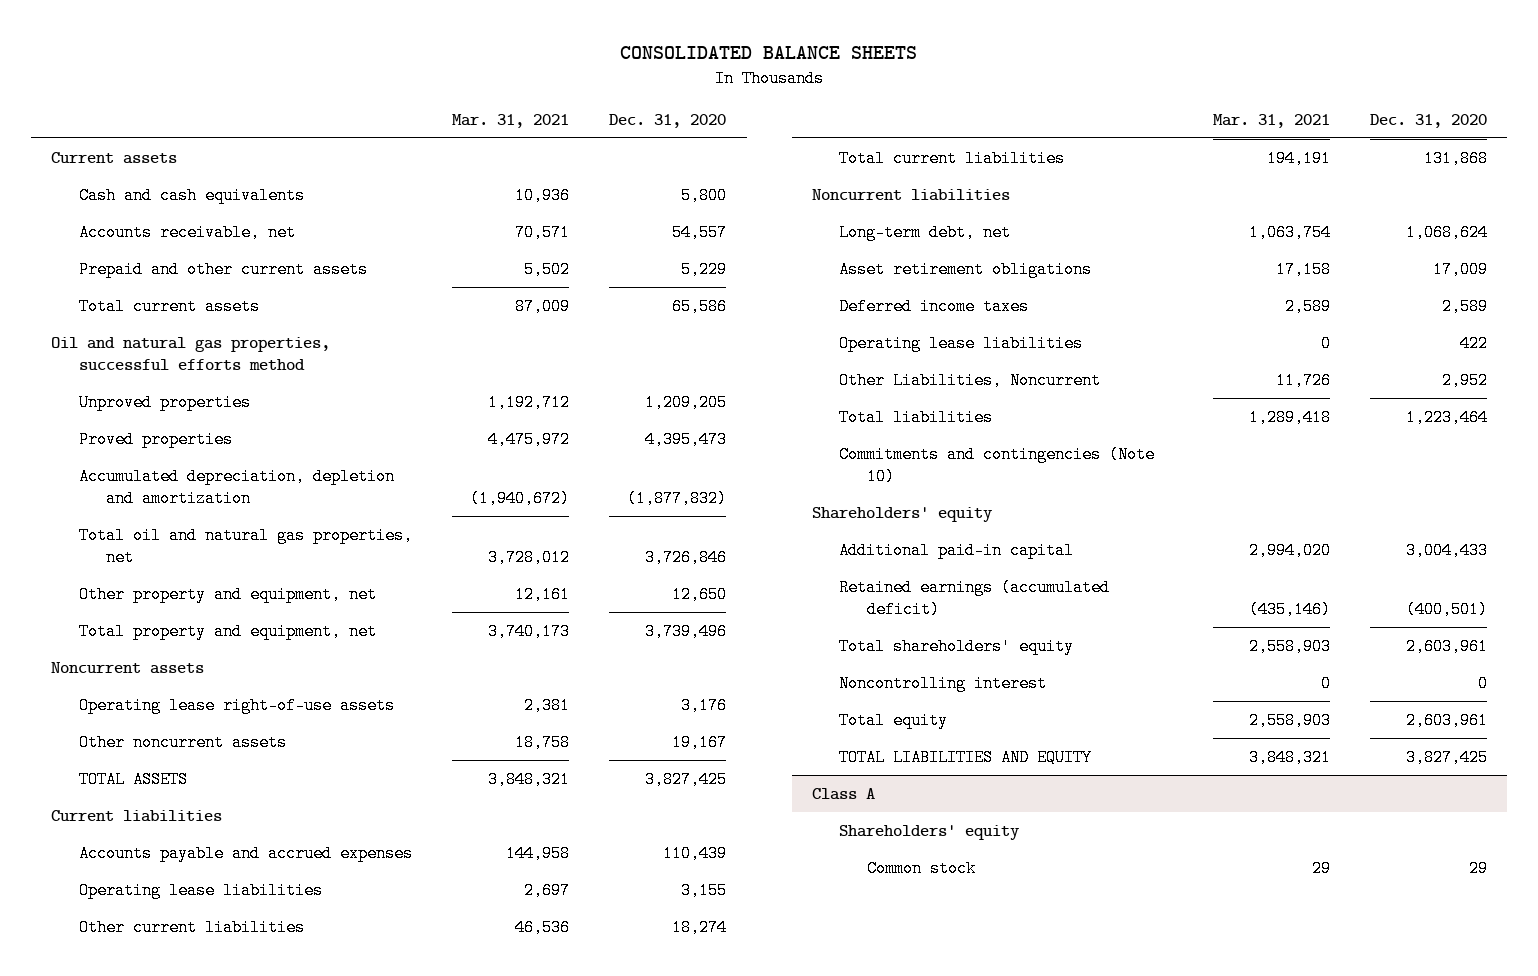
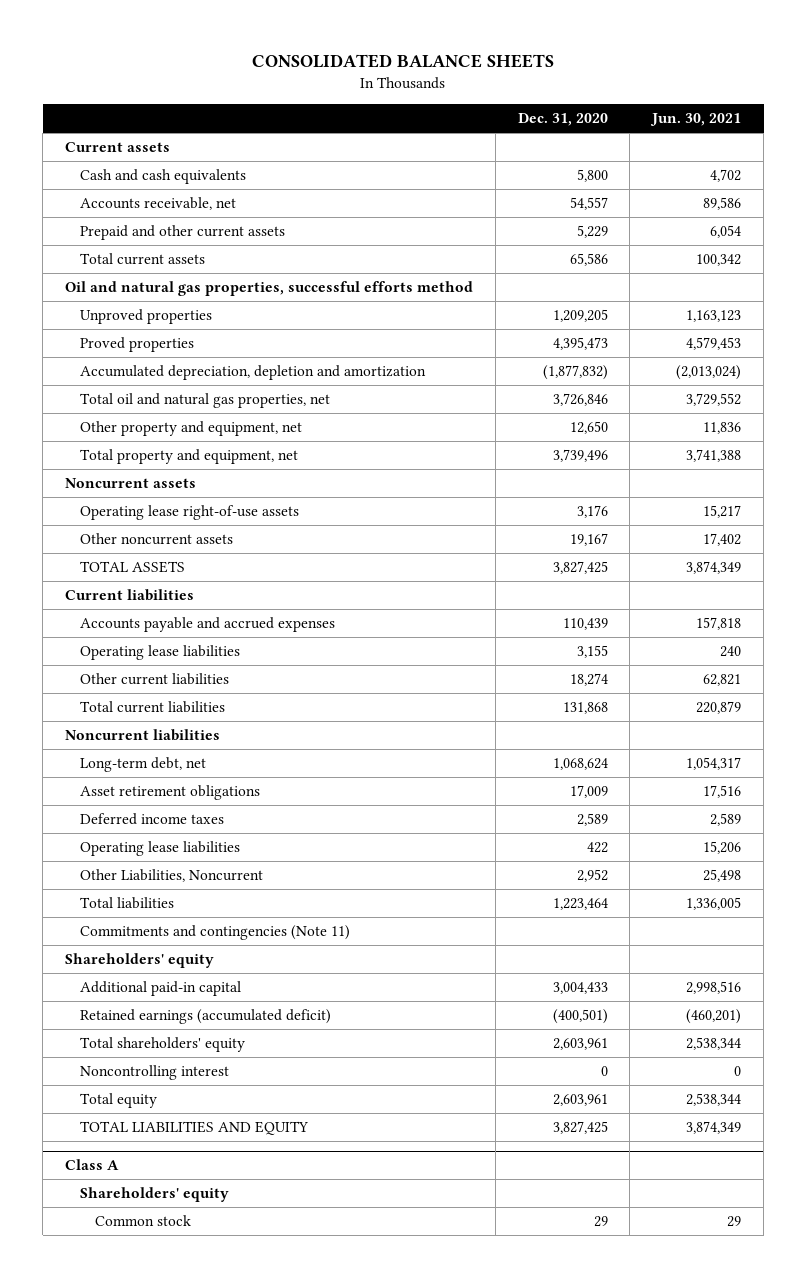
[451,114,569,129] Mar. 31, 2021 -> none
none -> [650,113,742,127] Jun. 30, 2021
[839,445,1156,486] Commitments and contingencies (Note 10) -> [80,925,351,941] Commitments and contingencies (Note 11)

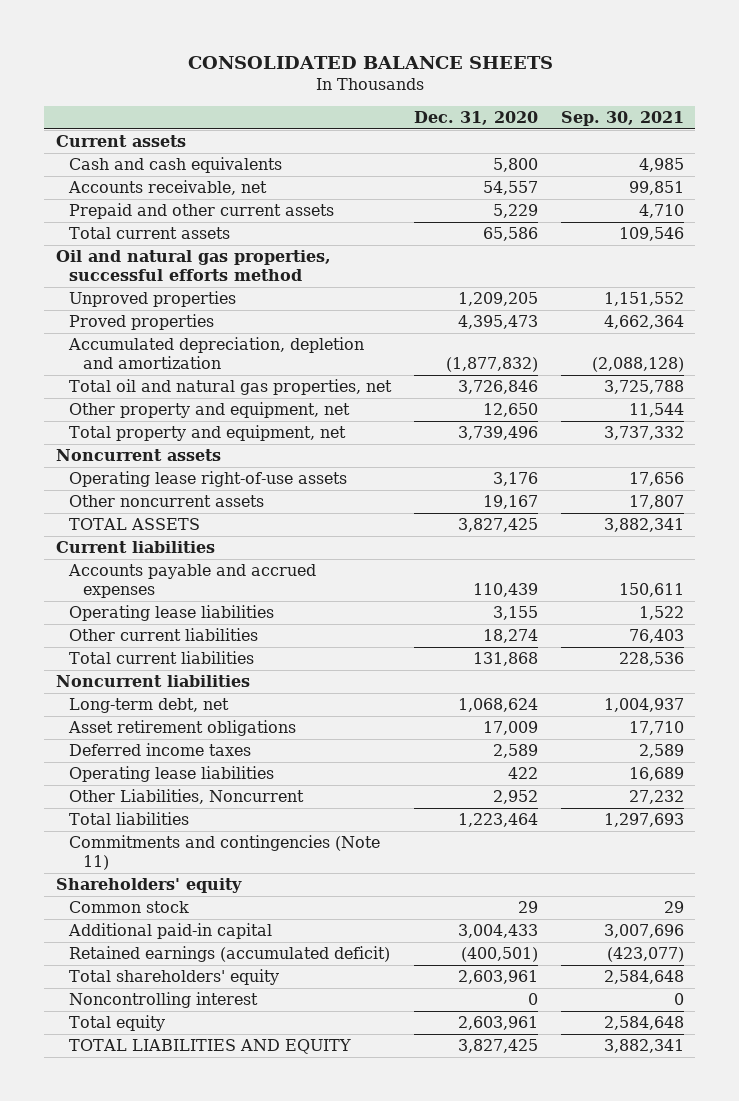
[650,113,742,127] Jun. 30, 2021 -> none
none -> [560,110,684,126] Sep. 30, 2021
none -> [69,901,190,914] Common stock
[65,1159,120,1171] Class A -> none
[80,1187,230,1203] Shareholders' equity -> none
[94,1215,191,1227] Common stock -> none

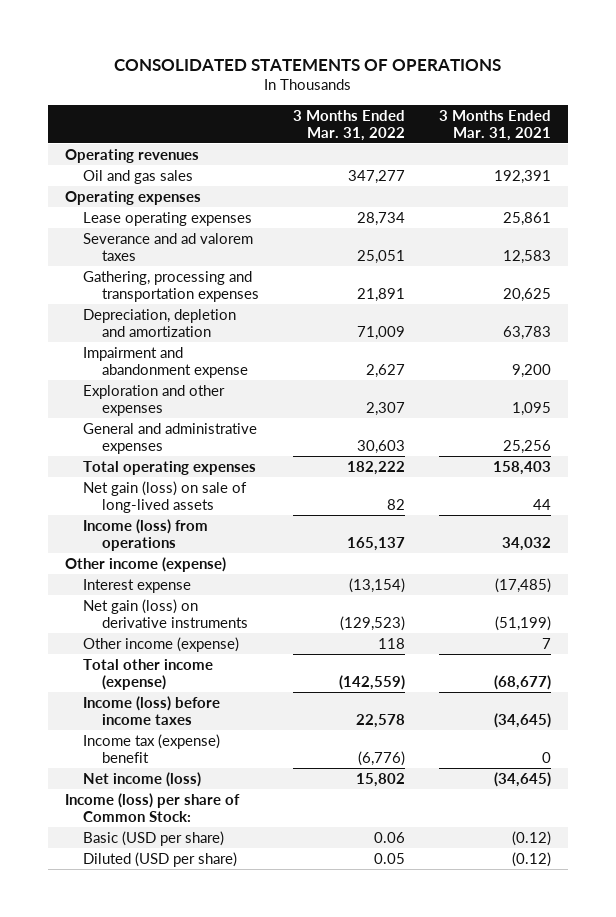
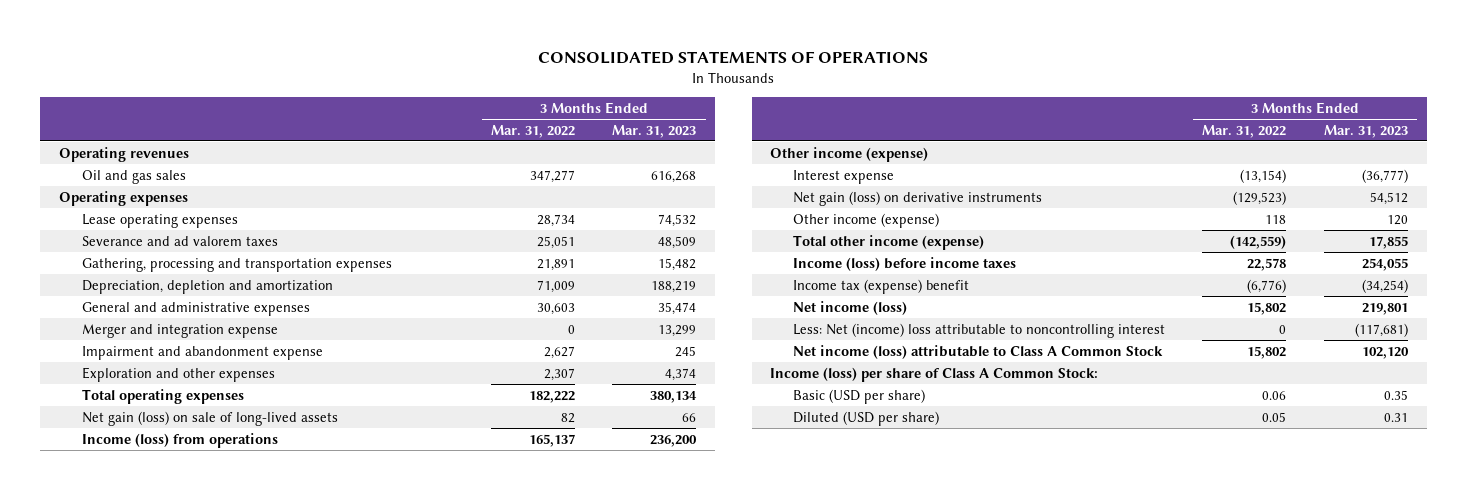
[438,109,551,141] 3 Months Ended Mar. 31, 2021 -> none
none -> [612,124,697,138] Mar. 31, 2023
[83,422,258,454] General and administrative expenses -> [81,301,310,316] General and administrative expenses
none -> [81,323,278,338] Merger and integration expense
none -> [792,322,1165,338] Less: Net (income) loss attributable to noncontrolling interest
none -> [792,344,1163,359] Net income (loss) attributable to Class A Common Stock
[65,792,241,822] Income (loss) per share of Common Stock: -> [770,366,1099,382] Income (loss) per share of Class A Common Stock:

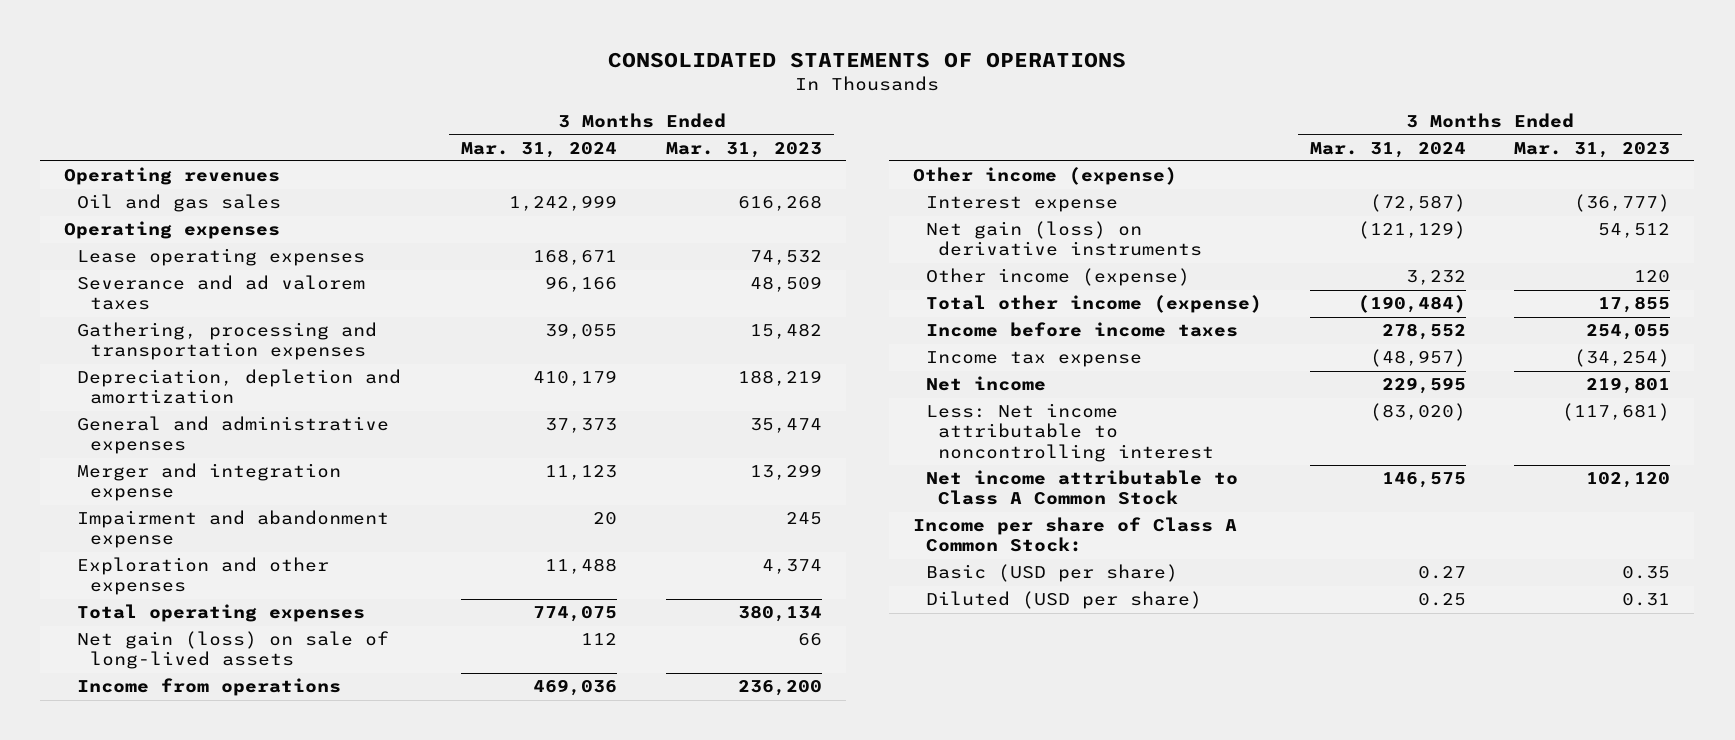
[491,124,576,138] Mar. 31, 2022 -> none
none -> [461,141,618,158] Mar. 31, 2024
[81,432,278,448] Income (loss) from operations -> [77,678,342,697] Income from operations
[792,256,1016,271] Income (loss) before income taxes -> [925,322,1238,338] Income before income taxes
[792,278,969,294] Income tax (expense) benefit -> [925,351,1142,368] Income tax expense
[792,300,907,315] Net income (loss) -> [925,376,1046,392] Net income
[792,322,1165,338] Less: Net (income) loss attributable to noncontrolling interest -> [925,403,1215,462] Less: Net income attributable to noncontrolling interest
[792,344,1163,359] Net income (loss) attributable to Class A Common Stock -> [925,470,1238,506] Net income attributable to Class A Common Stock
[770,366,1099,382] Income (loss) per share of Class A Common Stock: -> [912,517,1237,553] Income per share of Class A Common Stock:

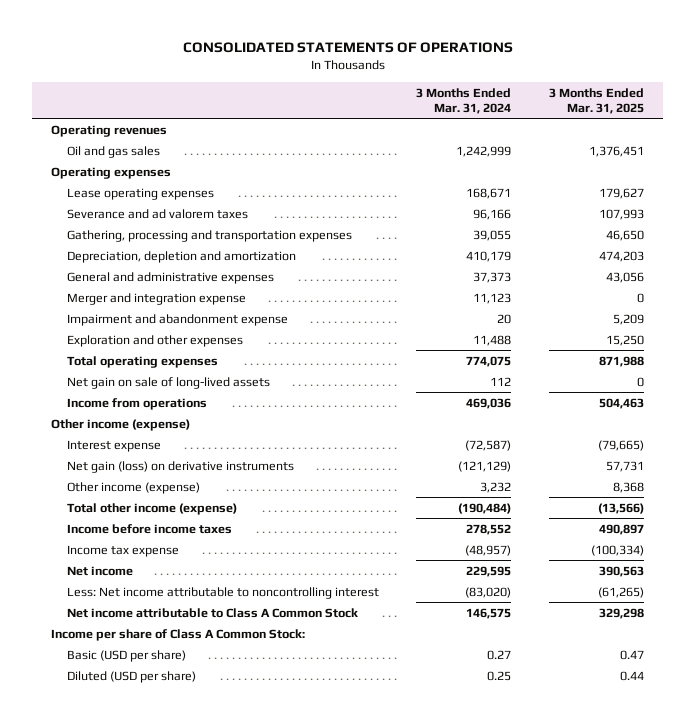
[665,141,822,158] Mar. 31, 2023 -> none
none -> [549,87,645,114] 3 Months Ended Mar. 31, 2025
[77,631,390,670] Net gain (loss) on sale of long-lived assets -> [66,376,270,389] Net gain on sale of long-lived assets

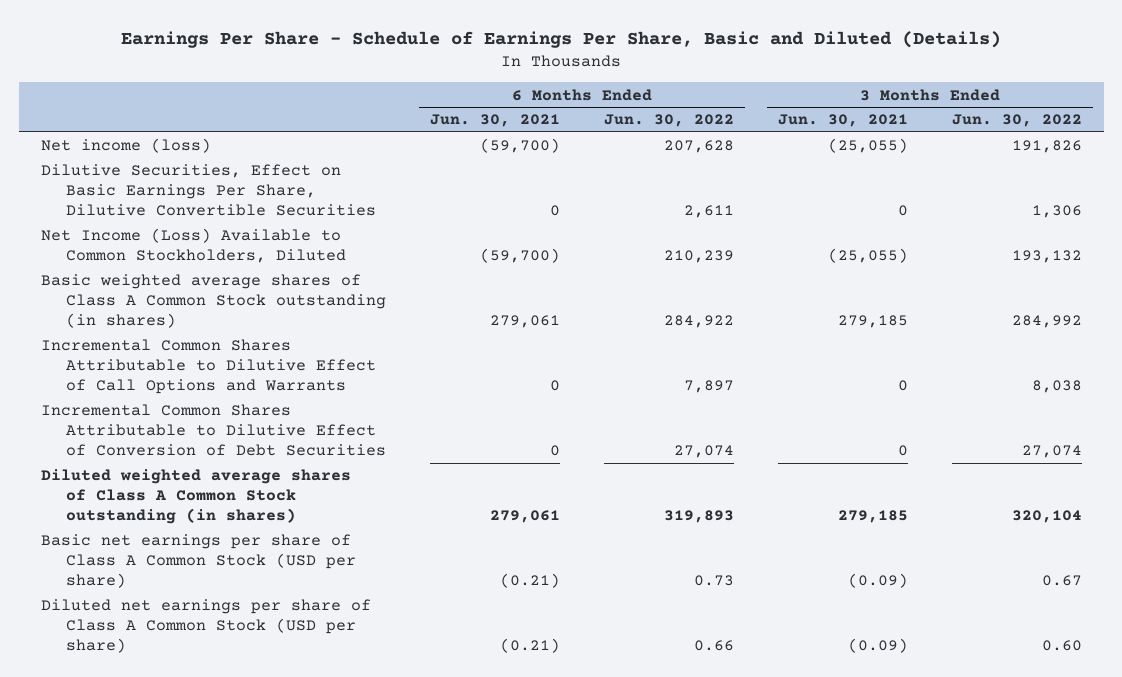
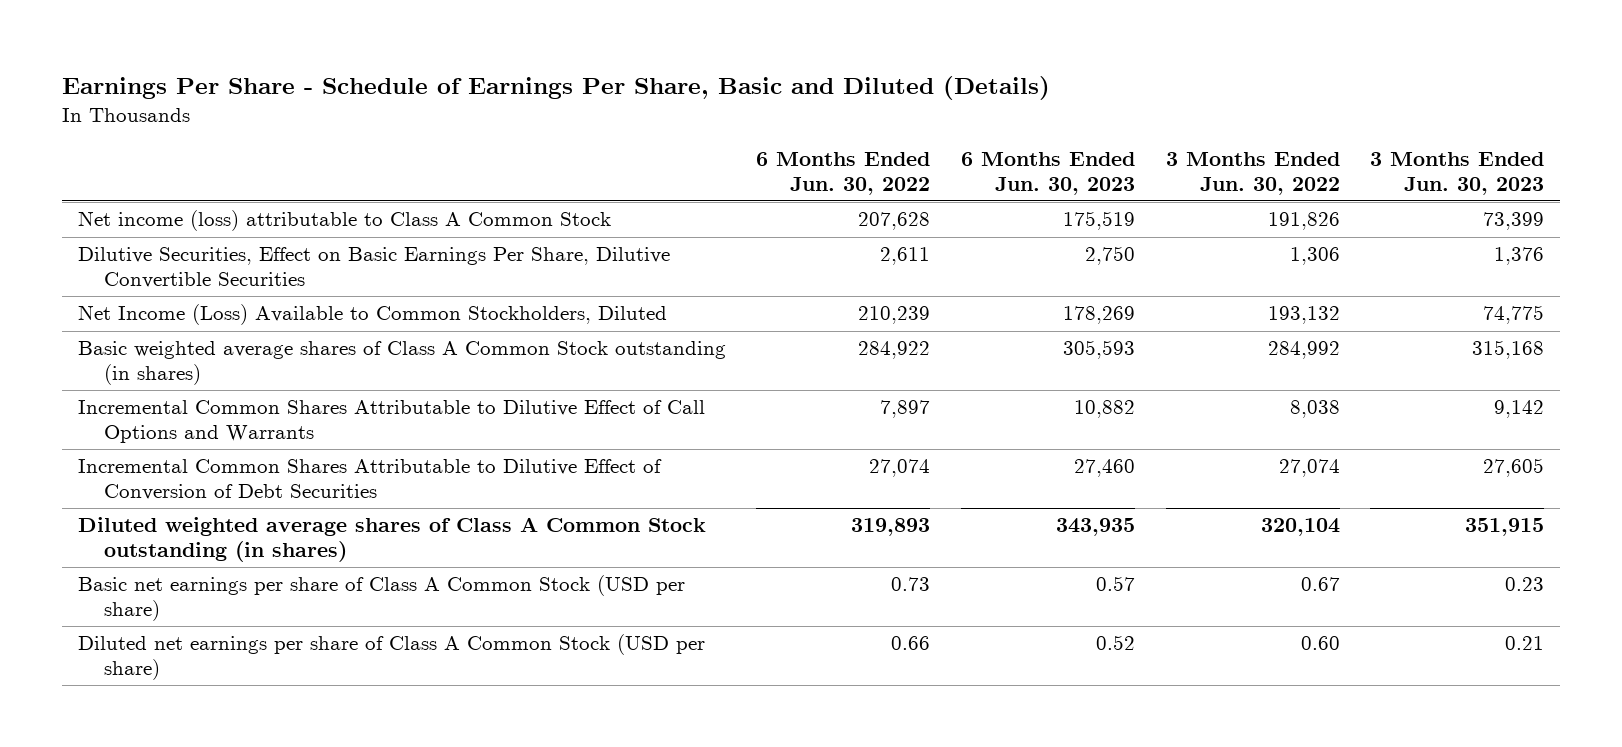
[430,114,561,128] Jun. 30, 2021 -> none
[777,114,908,128] Jun. 30, 2021 -> none
none -> [961,152,1136,195] 6 Months Ended Jun. 30, 2023
none -> [1370,152,1545,195] 3 Months Ended Jun. 30, 2023
[40,138,211,154] Net income (loss) -> [77,210,611,232] Net income (loss) attributable to Class A Common Stock

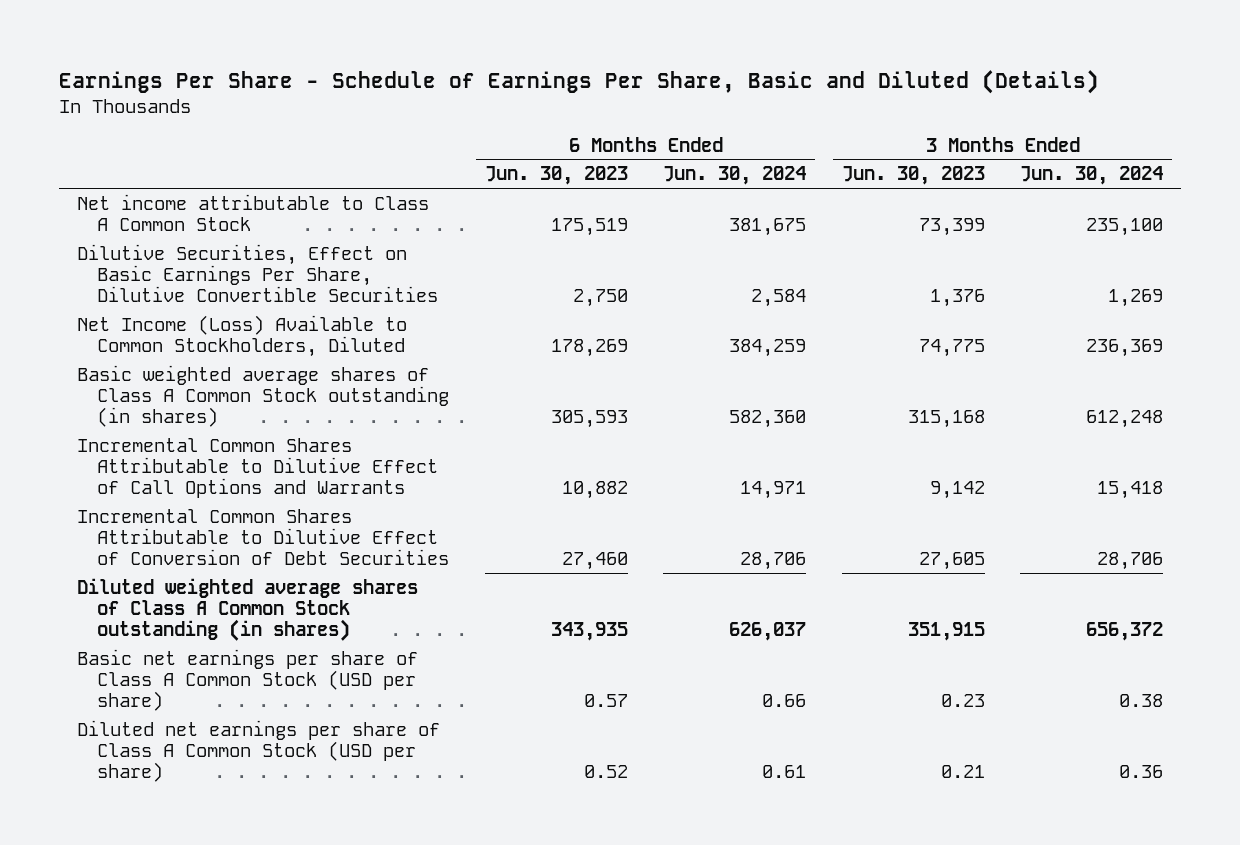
[756,152,931,195] 6 Months Ended Jun. 30, 2022 -> none
[1165,152,1340,195] 3 Months Ended Jun. 30, 2022 -> none
none -> [663,166,807,186] Jun. 30, 2024
none -> [1020,166,1164,186] Jun. 30, 2024
[77,210,611,232] Net income (loss) attributable to Class A Common Stock -> [77,193,430,232] Net income attributable to Class A Common Stock

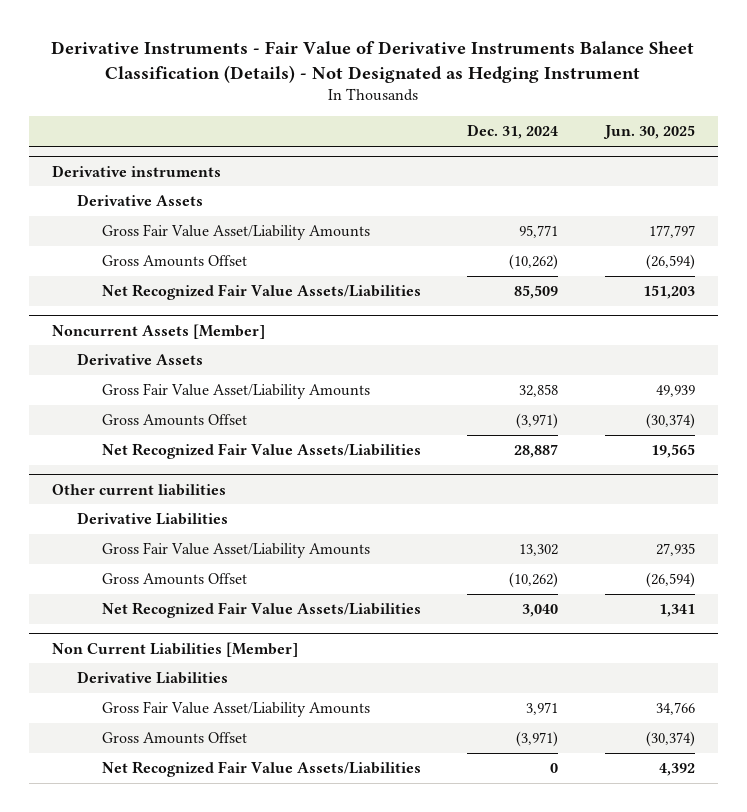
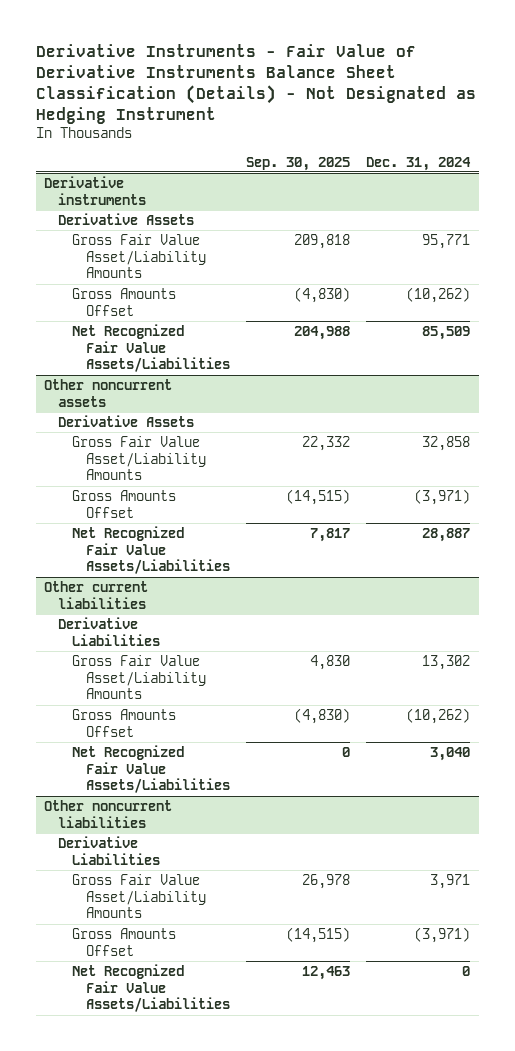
[602,125,695,140] Jun. 30, 2025 -> none
none -> [246,156,351,171] Sep. 30, 2025
[52,323,266,339] Noncurrent Assets [Member] -> [44,378,173,407] Other noncurrent assets
[52,641,299,657] Non Current Liabilities [Member] -> [44,799,173,828] Other noncurrent liabilities

